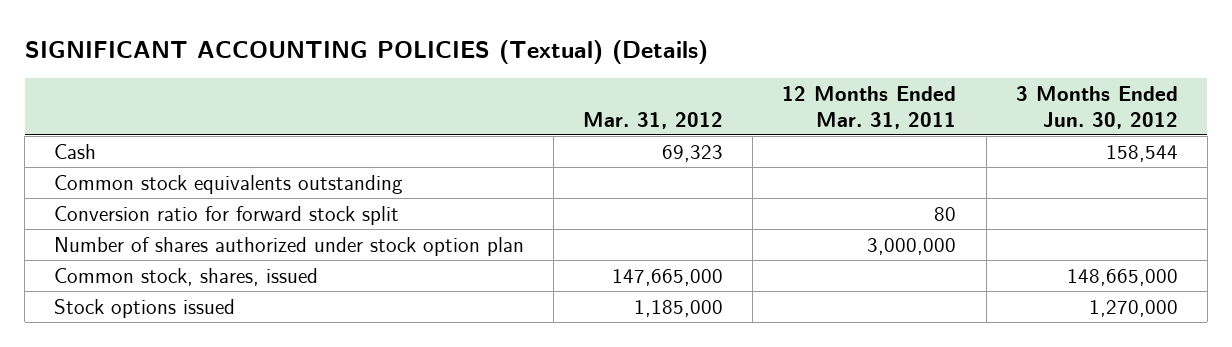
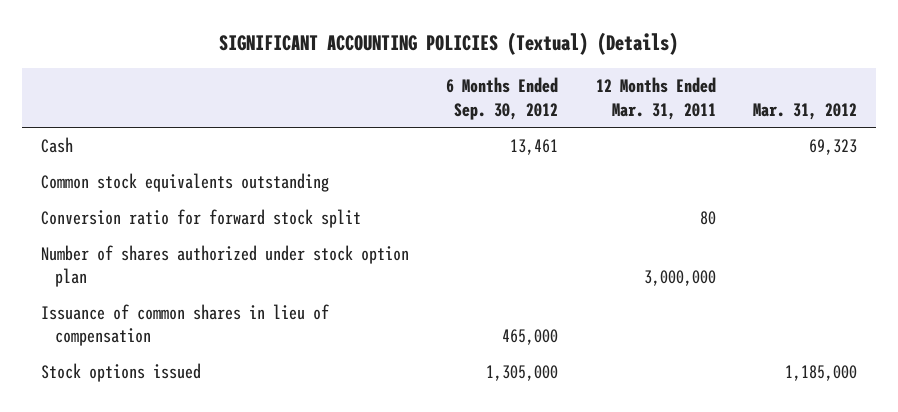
[1015,86,1178,129] 3 Months Ended Jun. 30, 2012 -> none
none -> [446,77,559,120] 6 Months Ended Sep. 30, 2012
[54,267,319,286] Common stock, shares, issued -> none
none -> [40,304,329,347] Issuance of common shares in lieu of compensation

